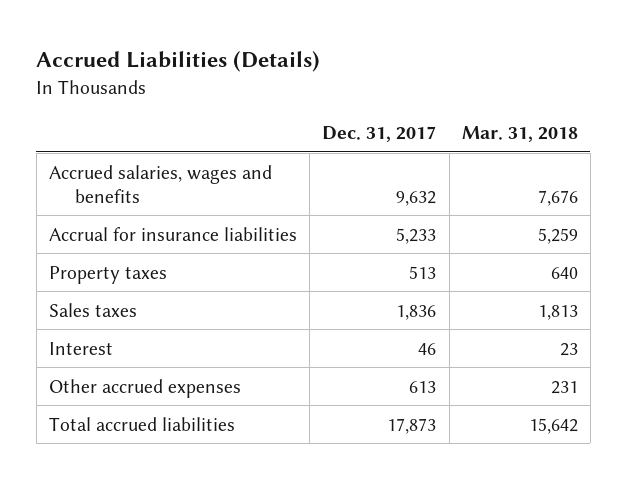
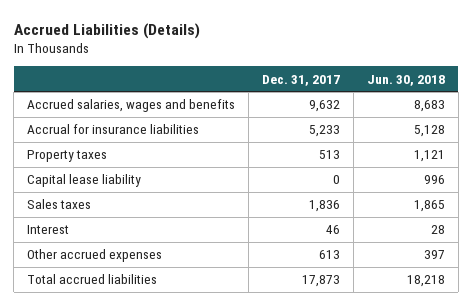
[461,125,578,142] Mar. 31, 2018 -> none
none -> [366,74,445,86] Jun. 30, 2018
none -> [27,174,142,188] Capital lease liability

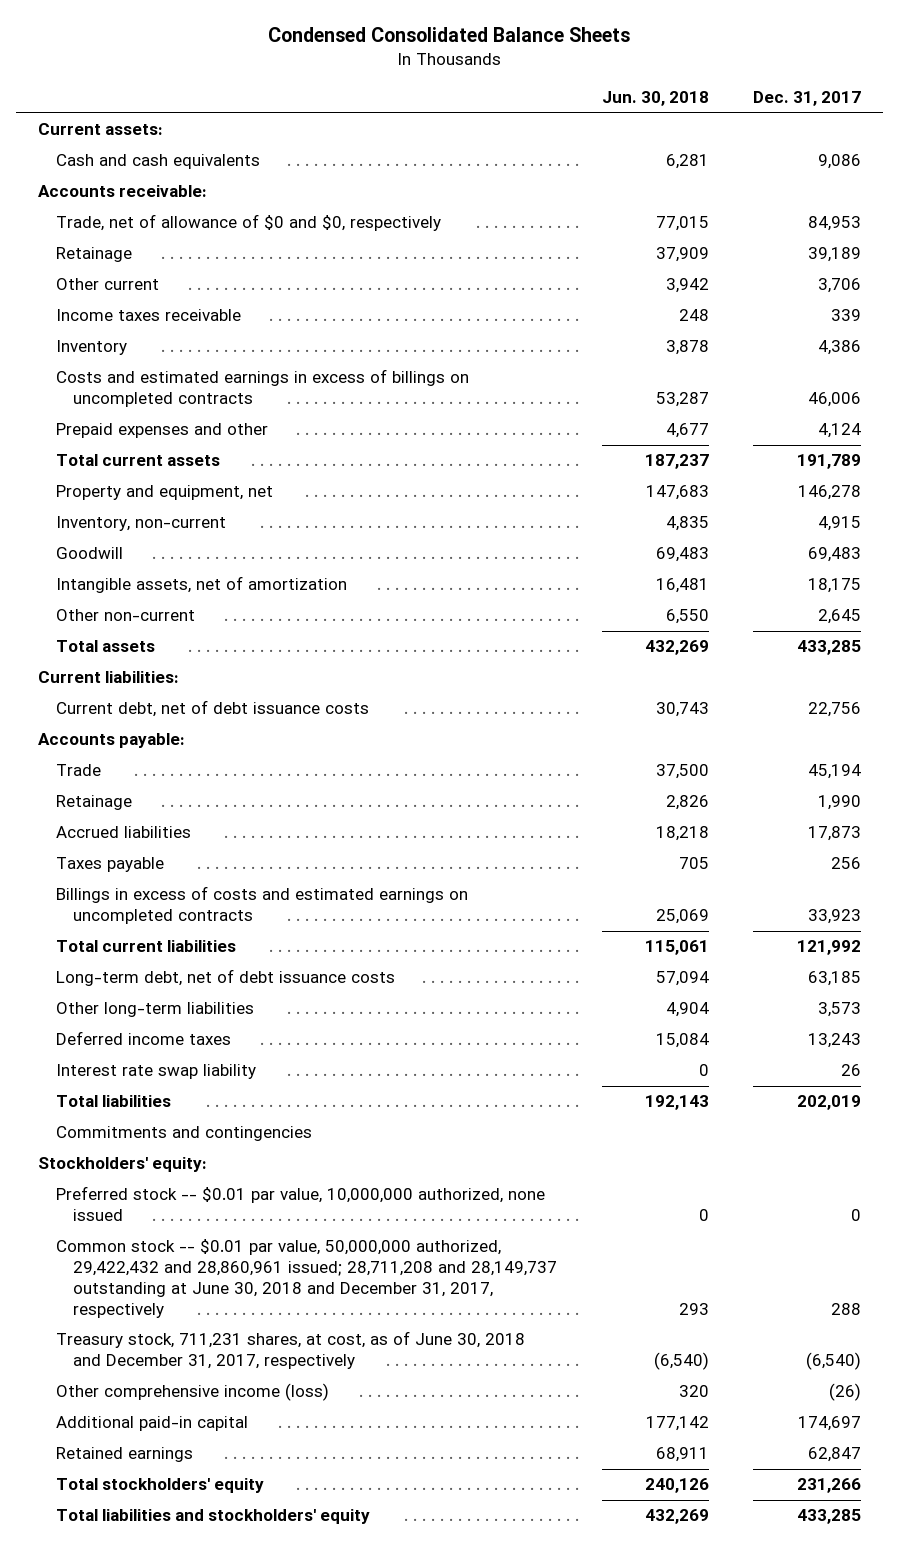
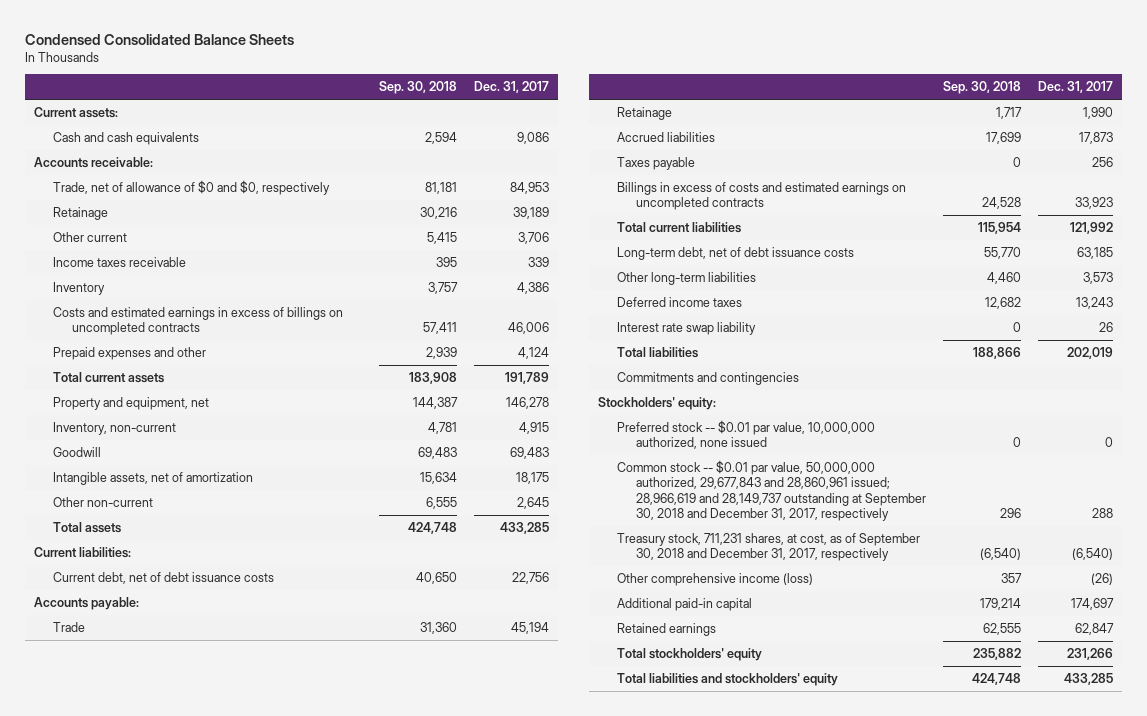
[601,91,709,107] Jun. 30, 2018 -> none
none -> [379,81,458,95] Sep. 30, 2018
[55,1239,558,1318] Common stock -- $0.01 par value, 50,000,000 authorized, 29,422,432 and 28,860,961 issued; 28,711,208 and 28,149,737 outstanding at June 30, 2018 and December 31, 2017, respectively -> [616,460,927,521] Common stock -- $0.01 par value, 50,000,000 authorized, 29,677,843 and 28,860,961 issued; 28,966,619 and 28,149,737 outstanding at September 30, 2018 and December 31, 2017, respectively
[55,1331,525,1370] Treasury stock, 711,231 shares, at cost, as of June 30, 2018 and December 31, 2017, respectively -> [616,533,920,562] Treasury stock, 711,231 shares, at cost, as of September 30, 2018 and December 31, 2017, respectively

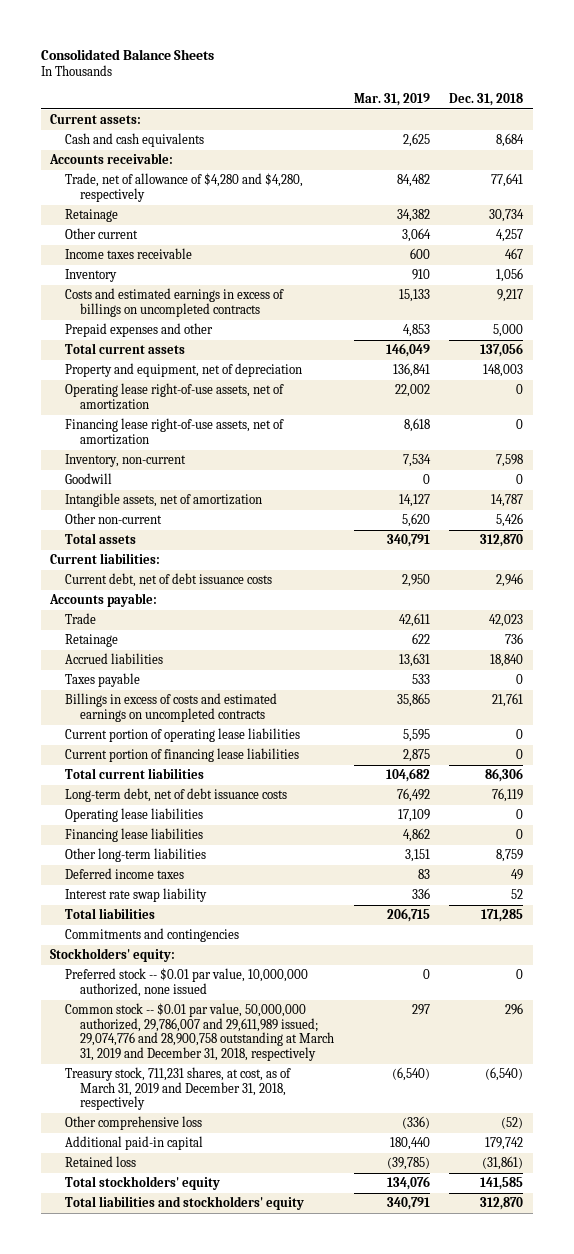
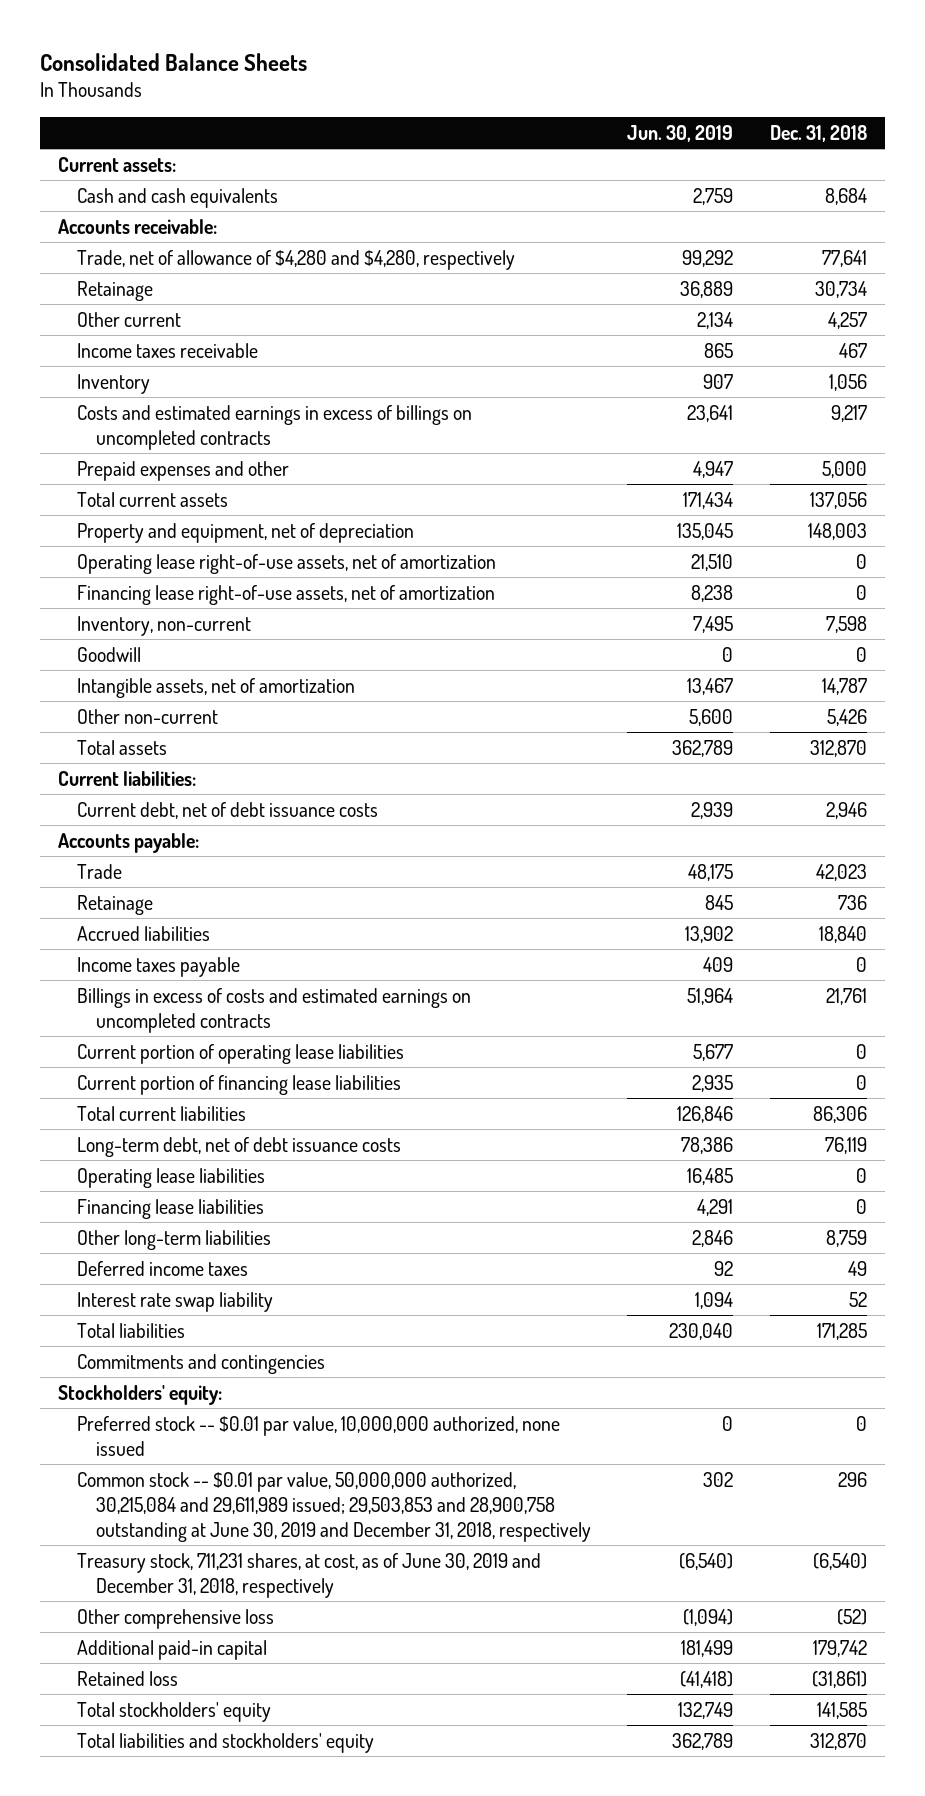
[353,92,430,106] Mar. 31, 2019 -> none
none -> [627,124,734,142] Jun. 30, 2019
[65,673,141,688] Taxes payable -> [76,956,240,977] Income taxes payable
[65,1003,334,1061] Common stock -- $0.01 par value, 50,000,000 authorized, 29,786,007 and 29,611,989 issued; 29,074,776 and 28,900,758 outstanding at March 31, 2019 and December 31, 2018, respectively -> [76,1471,591,1542] Common stock -- $0.01 par value, 50,000,000 authorized, 30,215,084 and 29,611,989 issued; 29,503,853 and 28,900,758 outstanding at June 30, 2019 and December 31, 2018, respectively
[65,1067,292,1111] Treasury stock, 711,231 shares, at cost, as of March 31, 2019 and December 31, 2018, respectively -> [76,1552,541,1598] Treasury stock, 711,231 shares, at cost, as of June 30, 2019 and December 31, 2018, respectively

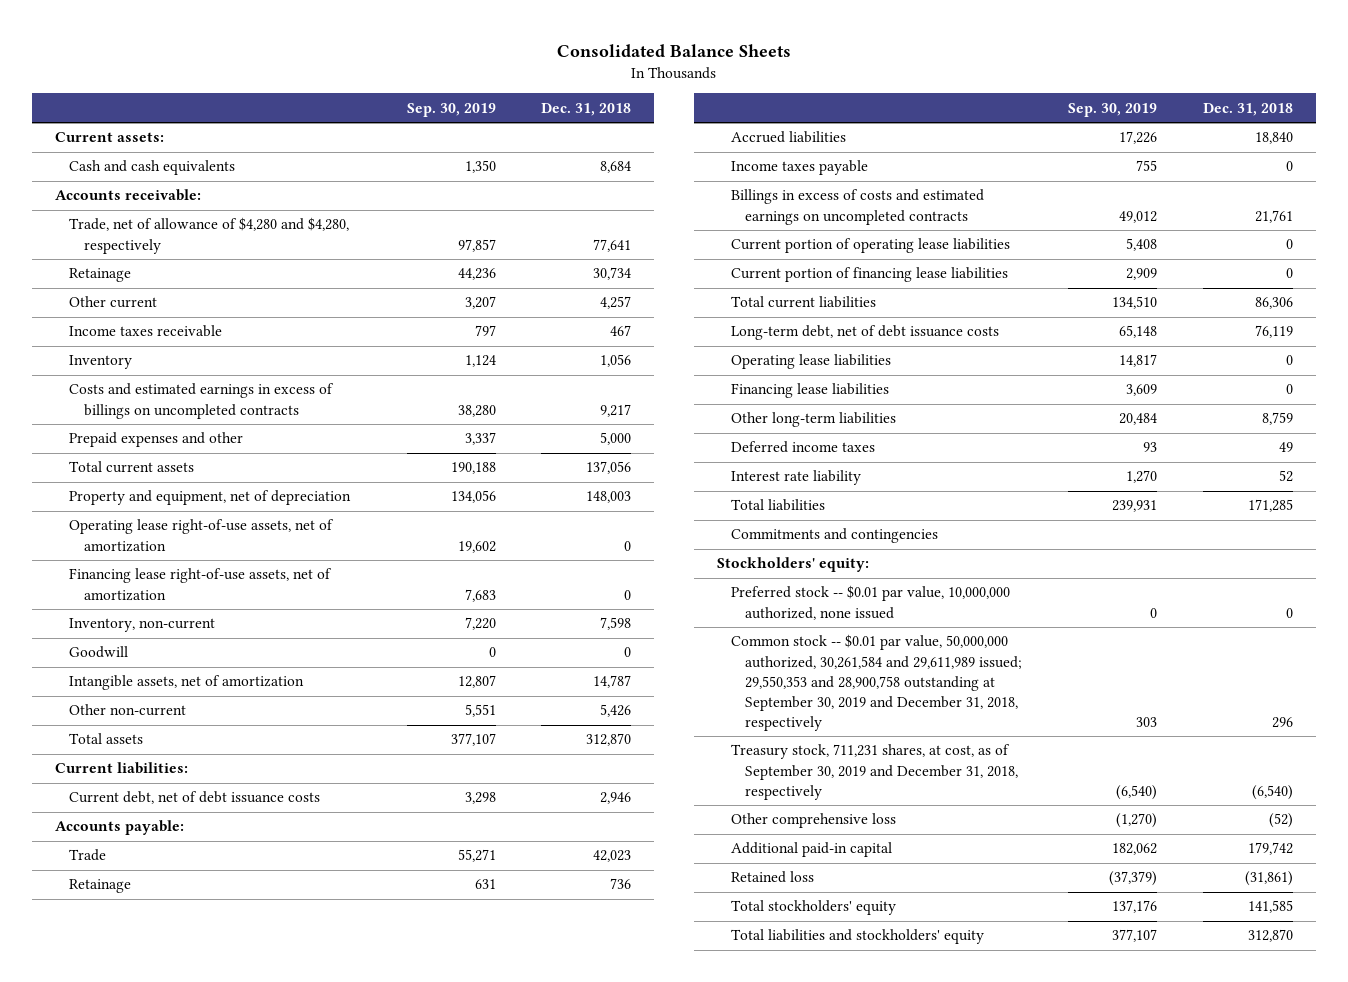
[627,124,734,142] Jun. 30, 2019 -> none
none -> [406,102,496,117] Sep. 30, 2019
[76,1291,273,1312] Interest rate swap liability -> [731,470,862,486] Interest rate liability
[76,1471,591,1542] Common stock -- $0.01 par value, 50,000,000 authorized, 30,215,084 and 29,611,989 issued; 29,503,853 and 28,900,758 outstanding at June 30, 2019 and December 31, 2018, respectively -> [731,634,1023,731] Common stock -- $0.01 par value, 50,000,000 authorized, 30,261,584 and 29,611,989 issued; 29,550,353 and 28,900,758 outstanding at September 30, 2019 and December 31, 2018, respectively
[76,1552,541,1598] Treasury stock, 711,231 shares, at cost, as of June 30, 2019 and December 31, 2018, respectively -> [731,744,1019,800] Treasury stock, 711,231 shares, at cost, as of September 30, 2019 and December 31, 2018, respectively

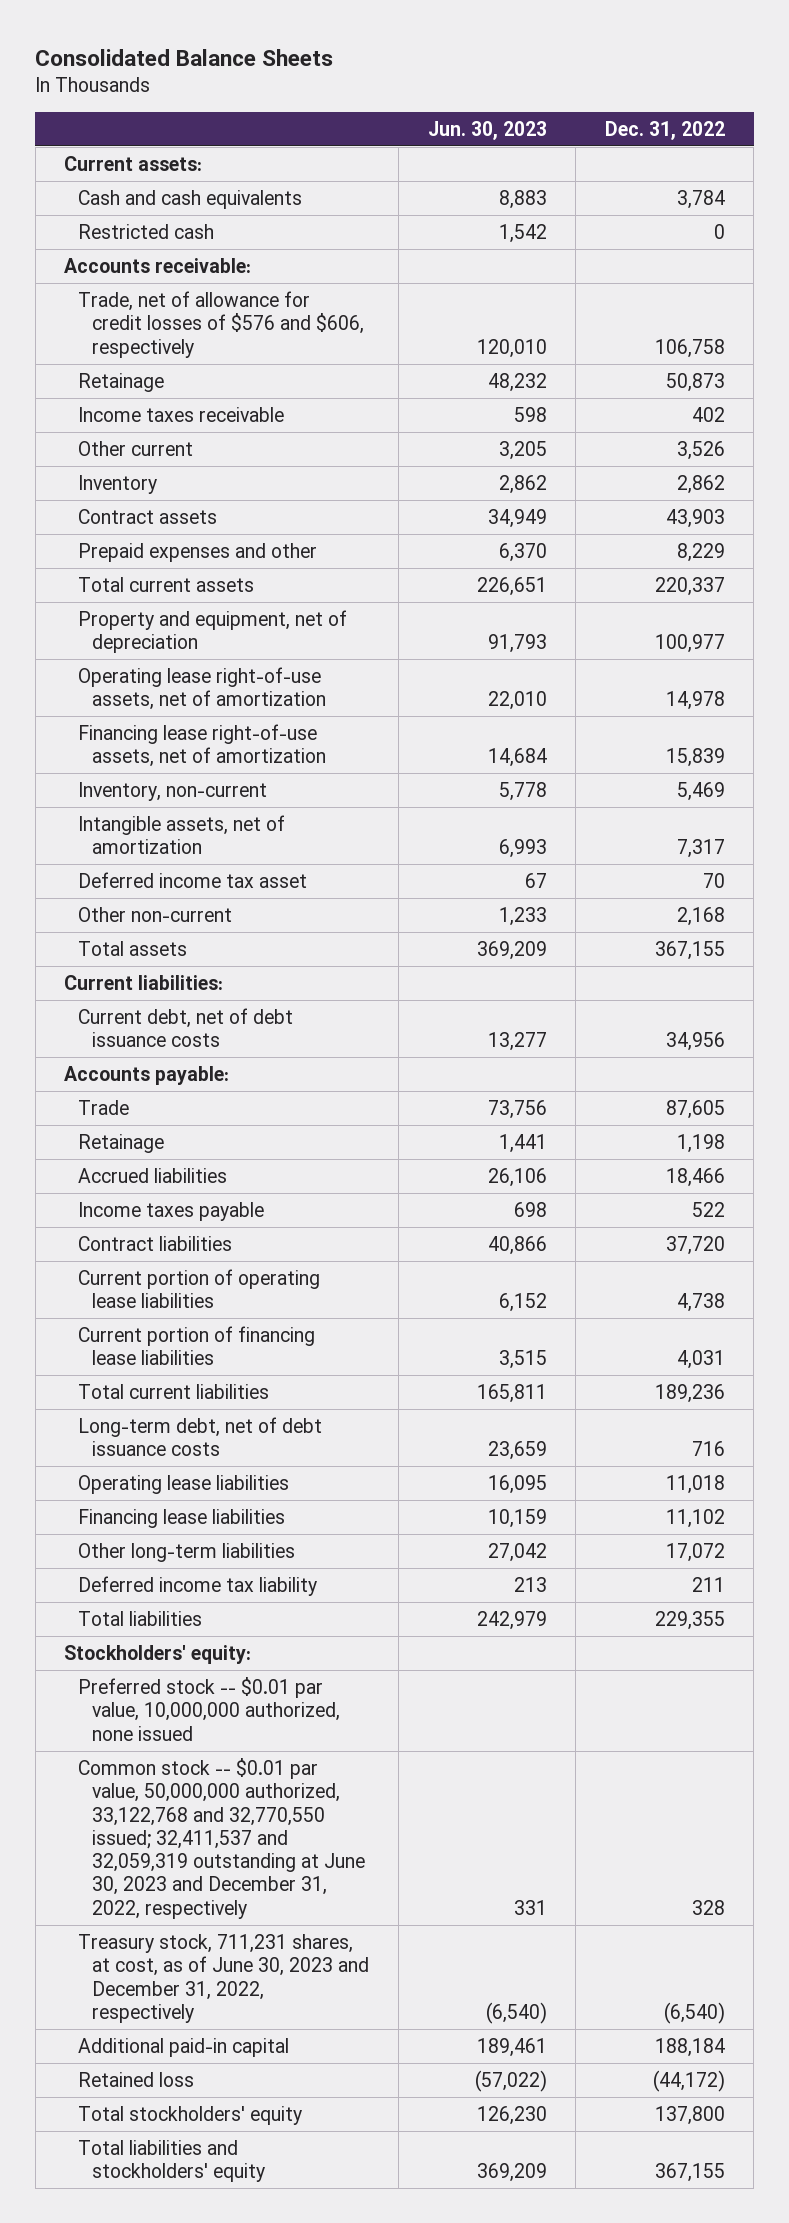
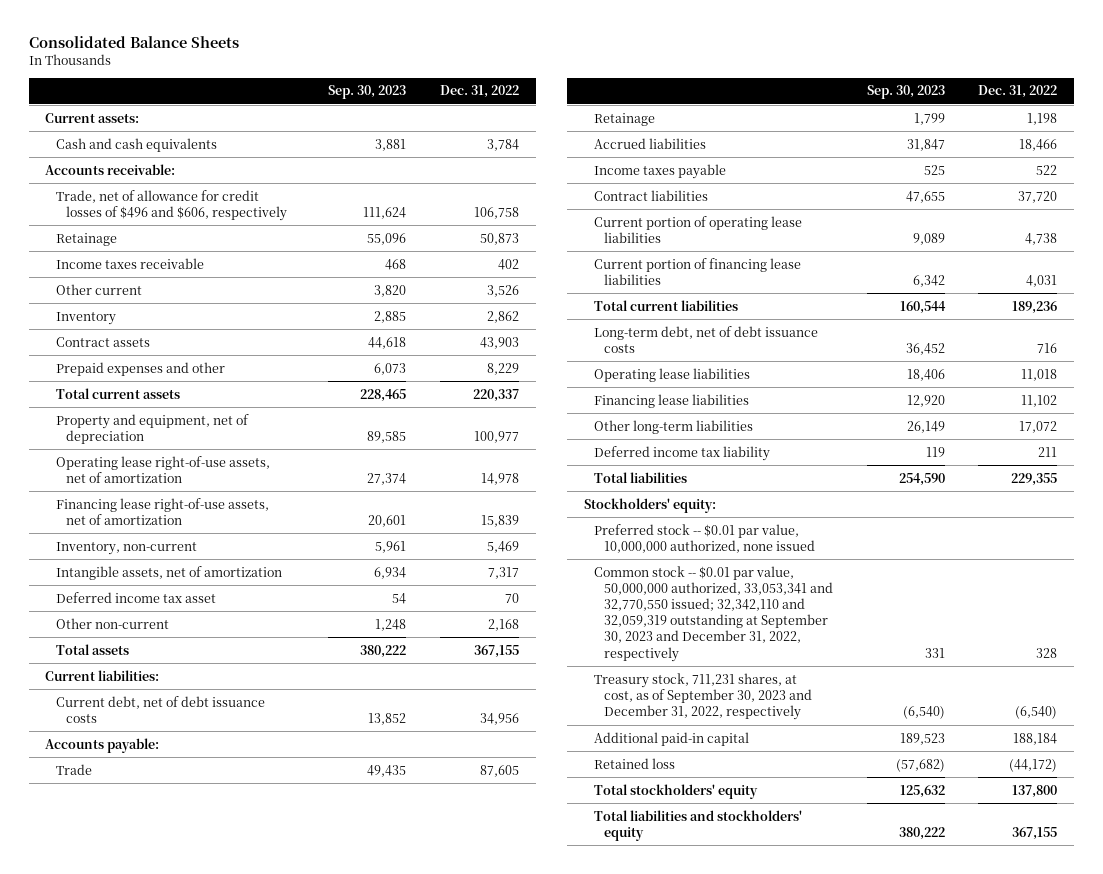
[427,120,547,140] Jun. 30, 2023 -> none
none -> [328,85,407,100] Sep. 30, 2023
[78,224,215,240] Restricted cash -> none
[78,291,365,358] Trade, net of allowance for credit losses of $576 and $606, respectively -> [55,189,287,221] Trade, net of allowance for credit losses of $496 and $606, respectively
[78,1758,366,1919] Common stock -- $0.01 par value, 50,000,000 authorized, 33,122,768 and 32,770,550 issued; 32,411,537 and 32,059,319 outstanding at June 30, 2023 and December 31, 2022, respectively -> [594,565,834,662] Common stock -- $0.01 par value, 50,000,000 authorized, 33,053,341 and 32,770,550 issued; 32,342,110 and 32,059,319 outstanding at September 30, 2023 and December 31, 2022, respectively
[78,1934,370,2023] Treasury stock, 711,231 shares, at cost, as of June 30, 2023 and December 31, 2022, respectively -> [594,672,813,721] Treasury stock, 711,231 shares, at cost, as of September 30, 2023 and December 31, 2022, respectively

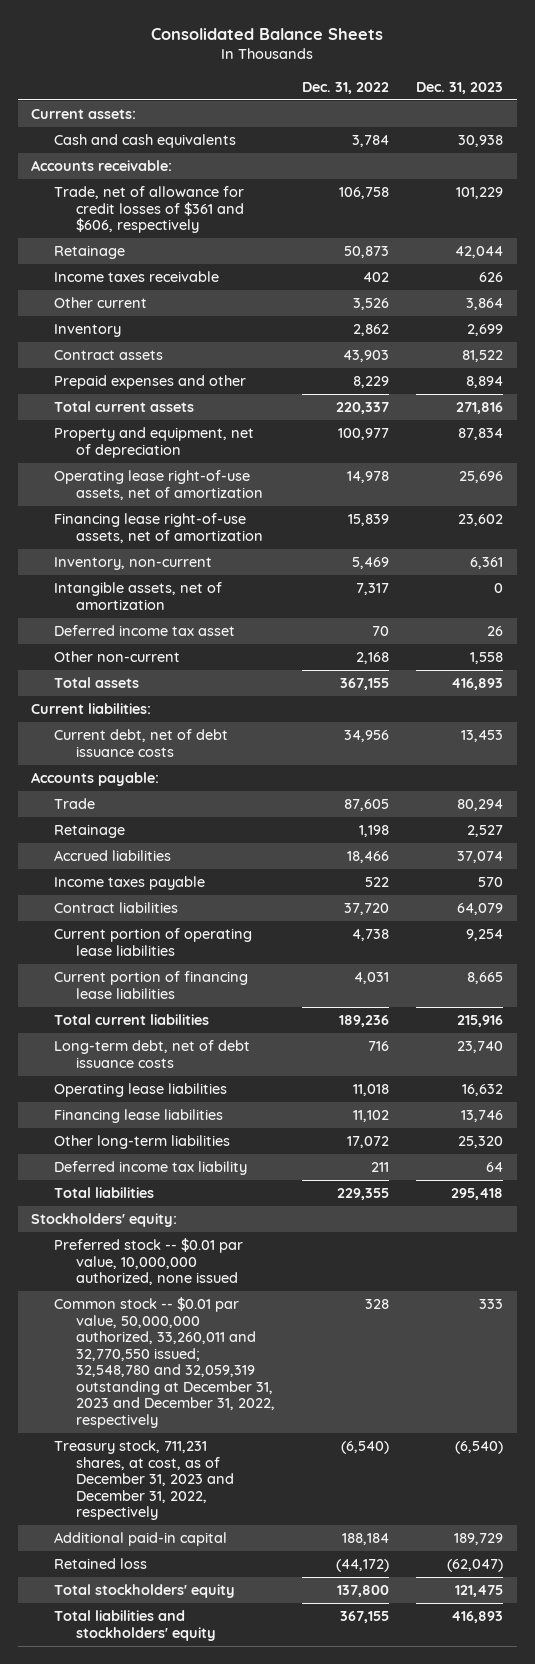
[328,85,407,100] Sep. 30, 2023 -> none
none -> [416,81,504,94] Dec. 31, 2023
[55,189,287,221] Trade, net of allowance for credit losses of $496 and $606, respectively -> [53,186,244,234] Trade, net of allowance for credit losses of $361 and $606, respectively
[594,565,834,662] Common stock -- $0.01 par value, 50,000,000 authorized, 33,053,341 and 32,770,550 issued; 32,342,110 and 32,059,319 outstanding at September 30, 2023 and December 31, 2022, respectively -> [53,1297,275,1428] Common stock -- $0.01 par value, 50,000,000 authorized, 33,260,011 and 32,770,550 issued; 32,548,780 and 32,059,319 outstanding at December 31, 2023 and December 31, 2022, respectively
[594,672,813,721] Treasury stock, 711,231 shares, at cost, as of September 30, 2023 and December 31, 2022, respectively -> [53,1440,234,1521] Treasury stock, 711,231 shares, at cost, as of December 31, 2023 and December 31, 2022, respectively

